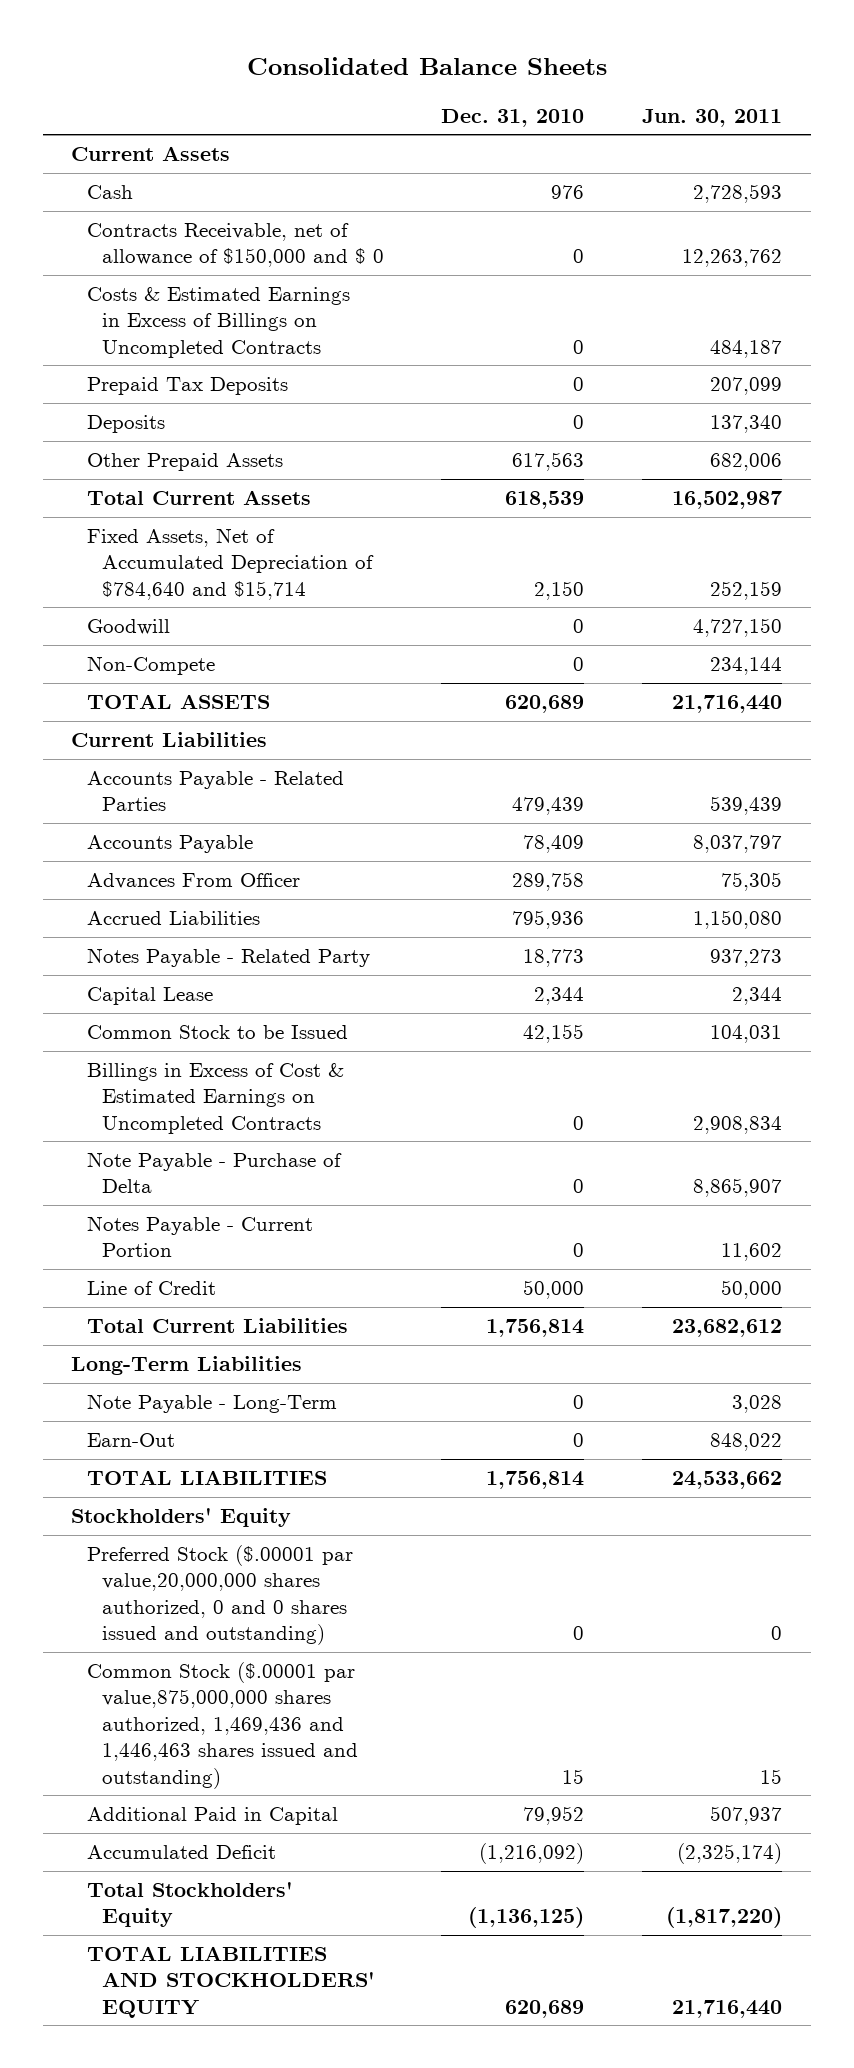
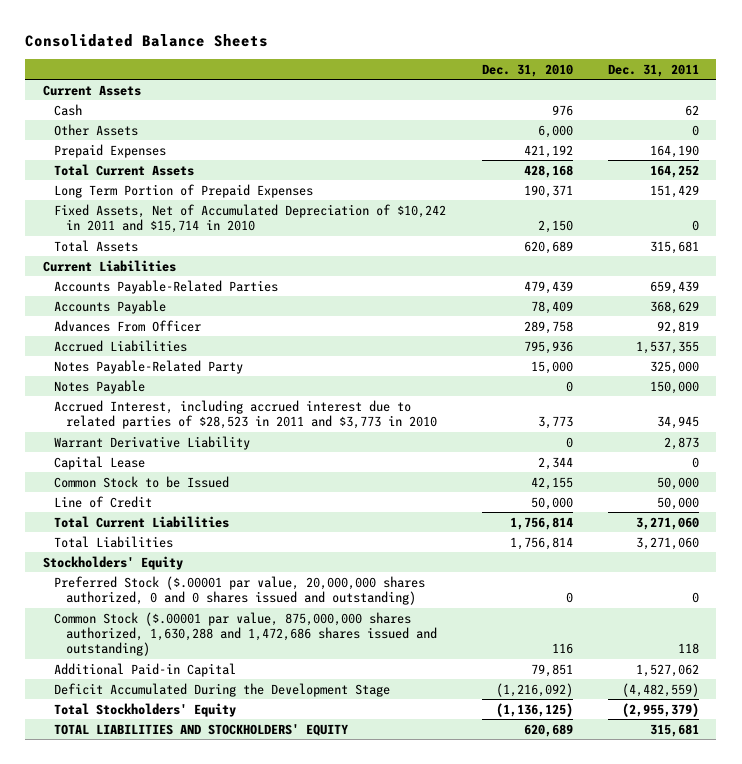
[642,108,783,127] Jun. 30, 2011 -> none
none -> [607,63,699,77] Dec. 31, 2011
[86,223,384,268] Contracts Receivable, net of allowance of $150,000 and $ 0 -> none
[86,287,350,358] Costs & Estimated Earnings in Excess of Billings on Uncompleted Contracts -> none
[86,377,288,396] Prepaid Tax Deposits -> none
[86,415,165,434] Deposits -> none
[86,619,170,636] Goodwill -> none
[86,656,215,676] Non-Compete -> none
none -> [54,123,139,136] Other Assets
[86,453,283,472] Other Prepaid Assets -> [54,143,167,158] Prepaid Expenses
[512,452,585,472] 617,563 -> [523,144,573,158] 421,192
[505,491,585,510] 618,539 -> [523,164,573,178] 428,168
none -> [54,183,314,198] Long Term Portion of Prepaid Expenses
[86,528,374,600] Fixed Assets, Net of Accumulated Depreciation of $784,640 and $15,714 -> [54,203,447,233] Fixed Assets, Net of Accumulated Depreciation of $10,242 in 2011 and $15,714 in 2010
[86,694,270,710] TOTAL ASSETS -> [54,239,139,252] Total Assets
[86,771,344,812] Accounts Payable - Related Parties -> [54,279,279,294] Accounts Payable-Related Parties
[86,948,370,968] Notes Payable - Related Party -> [54,359,244,374] Notes Payable-Related Party
[523,949,585,968] 18,773 -> [530,360,573,374] 15,000
none -> [54,379,146,394] Notes Payable
none -> [54,399,438,429] Accrued Interest, including accrued interest due to related parties of $28,523 in 2011 and $3,773 in 2010
none -> [54,435,251,450] Warrant Derivative Liability
[86,1063,344,1134] Billings in Excess of Cost & Estimated Earnings on Uncompleted Contracts -> none
[86,1152,342,1194] Note Payable - Purchase of Delta -> none
[86,1216,313,1258] Notes Payable - Current Portion -> none
[71,1356,303,1376] Long-Term Liabilities -> none
[86,1394,337,1414] Note Payable - Long-Term -> none
[86,1433,175,1448] Earn-Out -> none
[86,1470,327,1486] TOTAL LIABILITIES -> [54,535,174,548] Total Liabilities
[86,1545,353,1646] Preferred Stock ($.00001 par value,20,000,000 shares authorized, 0 and 0 shares issued and outstanding) -> [54,575,426,605] Preferred Stock ($.00001 par value, 20,000,000 shares authorized, 0 and 0 shares issued and outstanding)
[86,1662,358,1789] Common Stock ($.00001 par value,875,000,000 shares authorized, 1,469,436 and 1,446,463 shares issued and outstanding) -> [54,611,438,656] Common Stock ($.00001 par value, 875,000,000 shares authorized, 1,630,288 and 1,472,686 shares issued and outstanding)
[562,1768,585,1784] 15 -> [551,642,573,654] 116
[86,1807,338,1826] Additional Paid in Capital -> [54,662,237,677] Additional Paid-in Capital
[523,1806,585,1826] 79,952 -> [530,663,573,677] 79,851
[86,1845,276,1860] Accumulated Deficit -> [54,682,391,697] Deficit Accumulated During the Development Stage

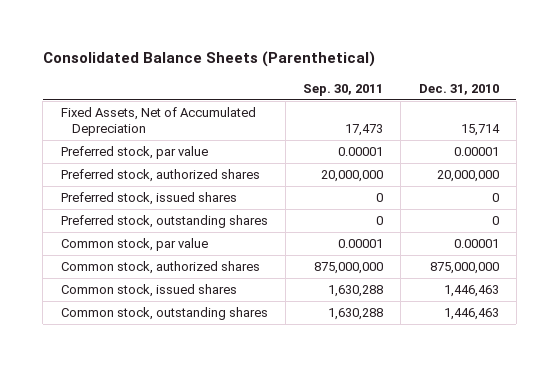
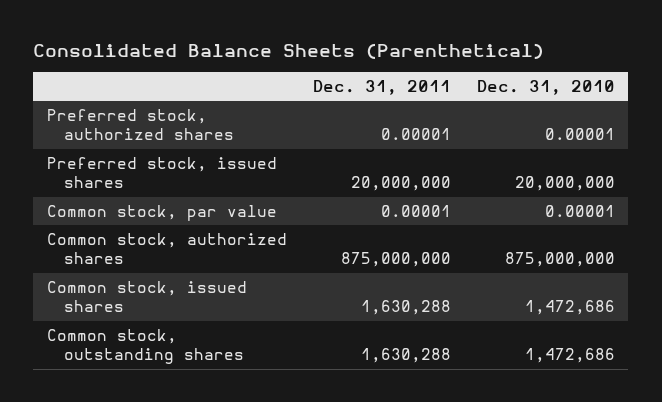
[303,83,384,96] Sep. 30, 2011 -> none
none -> [312,80,451,96] Dec. 31, 2011
[60,107,256,136] Fixed Assets, Net of Accumulated Depreciation -> none
[60,146,208,160] Preferred stock, par value -> none
[60,215,268,229] Preferred stock, outstanding shares -> none
[436,170,499,183] 20,000,000 -> [545,128,616,141] 0.00001
[491,193,499,203] 0 -> [515,176,616,192] 20,000,000
[443,285,499,298] 1,446,463 -> [525,300,616,316] 1,472,686
[443,308,499,321] 1,446,463 -> [525,348,616,364] 1,472,686

